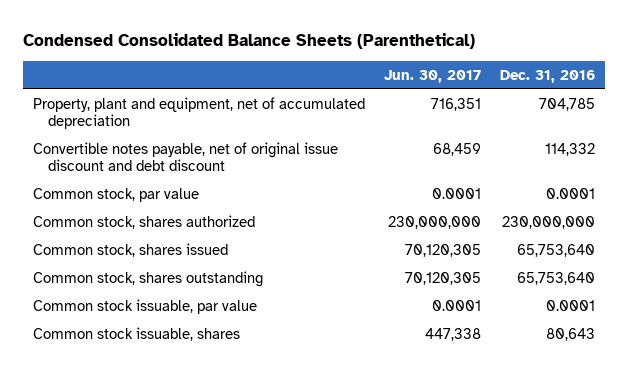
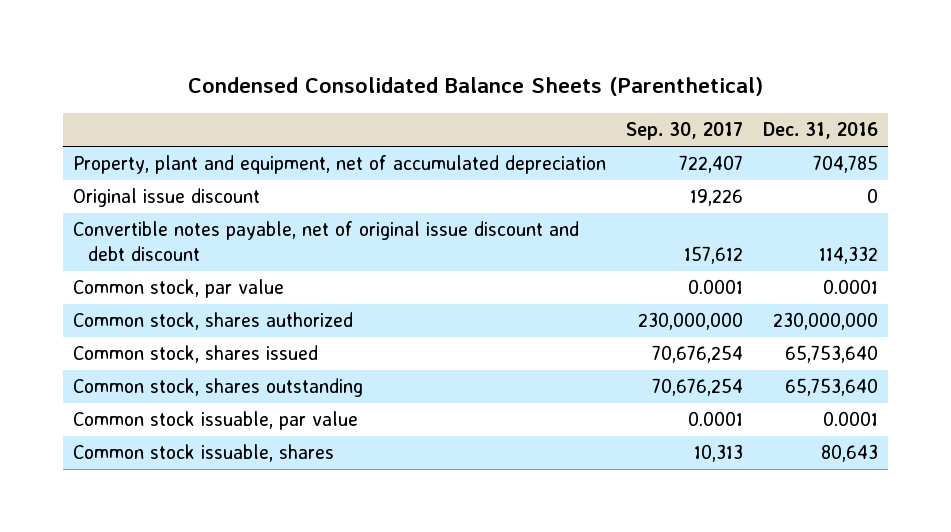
[383,69,481,83] Jun. 30, 2017 -> none
none -> [626,122,744,141] Sep. 30, 2017
none -> [72,188,260,208] Original issue discount

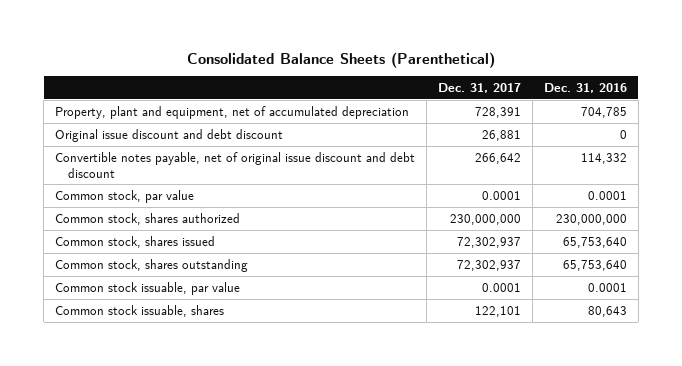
[187,77,763,97] Condensed Consolidated Balance Sheets (Parenthetical) -> [186,51,495,68] Consolidated Balance Sheets (Parenthetical)
[626,122,744,141] Sep. 30, 2017 -> none
none -> [437,83,521,94] Dec. 31, 2017
[72,188,260,208] Original issue discount -> [55,128,284,142] Original issue discount and debt discount

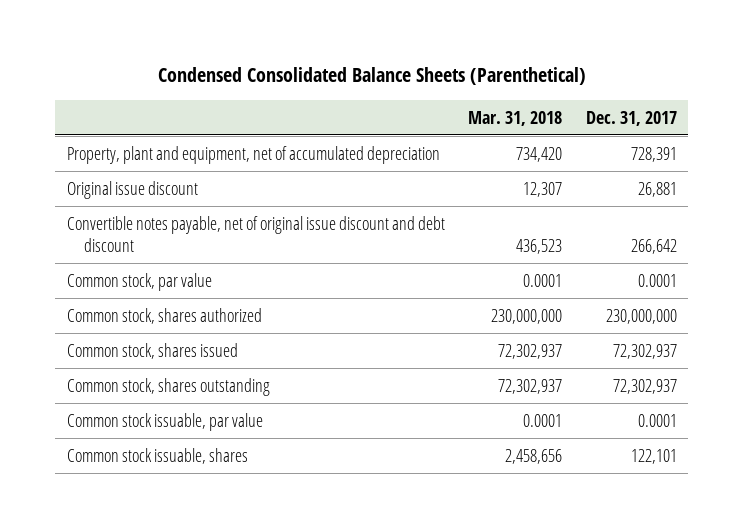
[186,51,495,68] Consolidated Balance Sheets (Parenthetical) -> [157,67,586,86] Condensed Consolidated Balance Sheets (Parenthetical)
[543,83,627,94] Dec. 31, 2016 -> none
none -> [468,110,563,126] Mar. 31, 2018
[55,128,284,142] Original issue discount and debt discount -> [66,180,198,199] Original issue discount

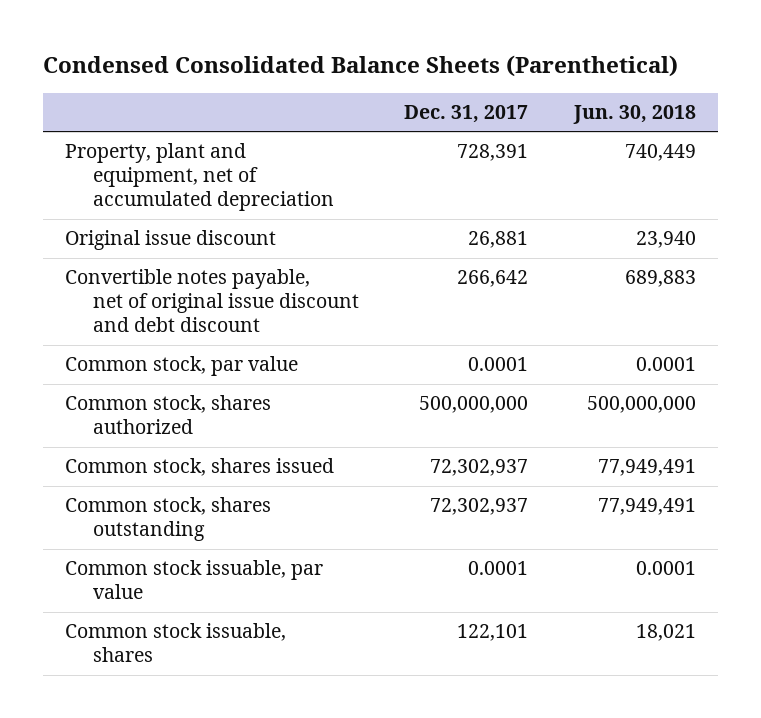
[468,110,563,126] Mar. 31, 2018 -> none
none -> [572,105,696,125] Jun. 30, 2018
[605,308,677,324] 230,000,000 -> [419,396,529,414] 500,000,000

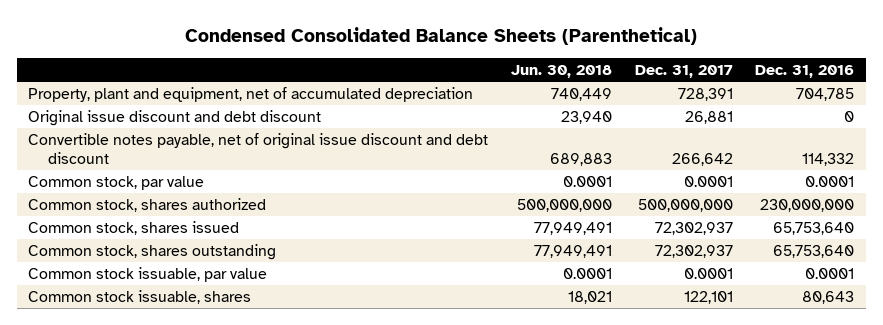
none -> [755,65,855,79] Dec. 31, 2016
[65,230,277,251] Original issue discount -> [28,110,322,127] Original issue discount and debt discount

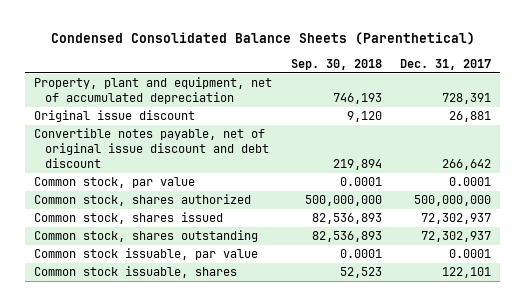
[511,65,613,79] Jun. 30, 2018 -> none
[755,65,855,79] Dec. 31, 2016 -> none
none -> [290,58,382,70] Sep. 30, 2018
[28,110,322,127] Original issue discount and debt discount -> [34,110,196,123] Original issue discount

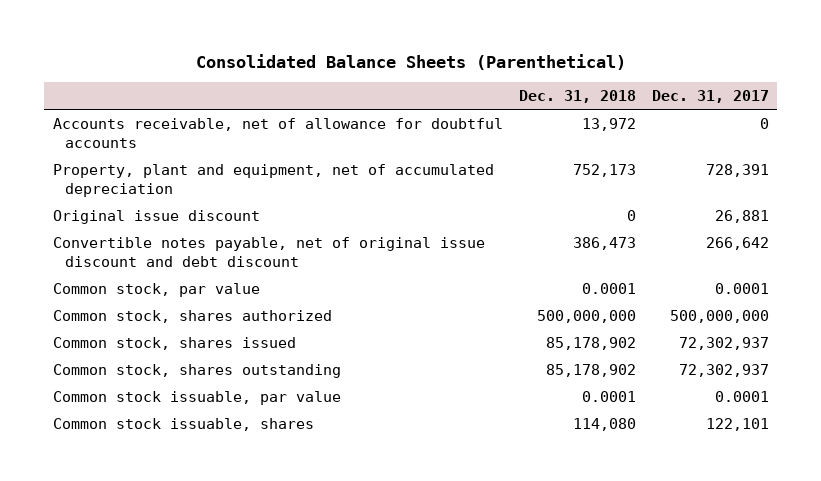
[50,31,475,45] Condensed Consolidated Balance Sheets (Parenthetical) -> [195,53,626,70] Consolidated Balance Sheets (Parenthetical)
[290,58,382,70] Sep. 30, 2018 -> none
none -> [518,90,636,104] Dec. 31, 2018
none -> [52,117,503,149] Accounts receivable, net of allowance for doubtful accounts

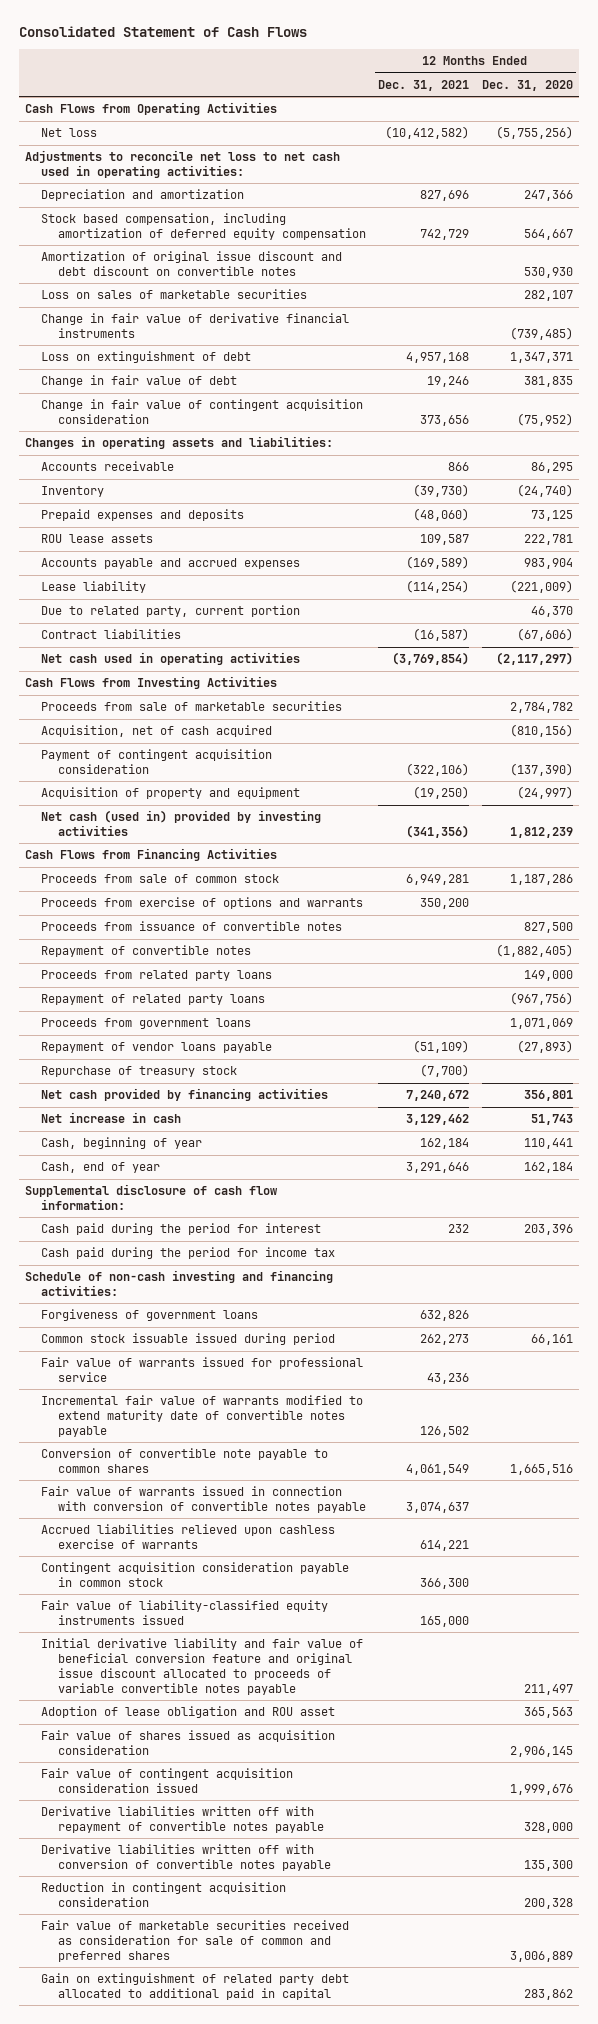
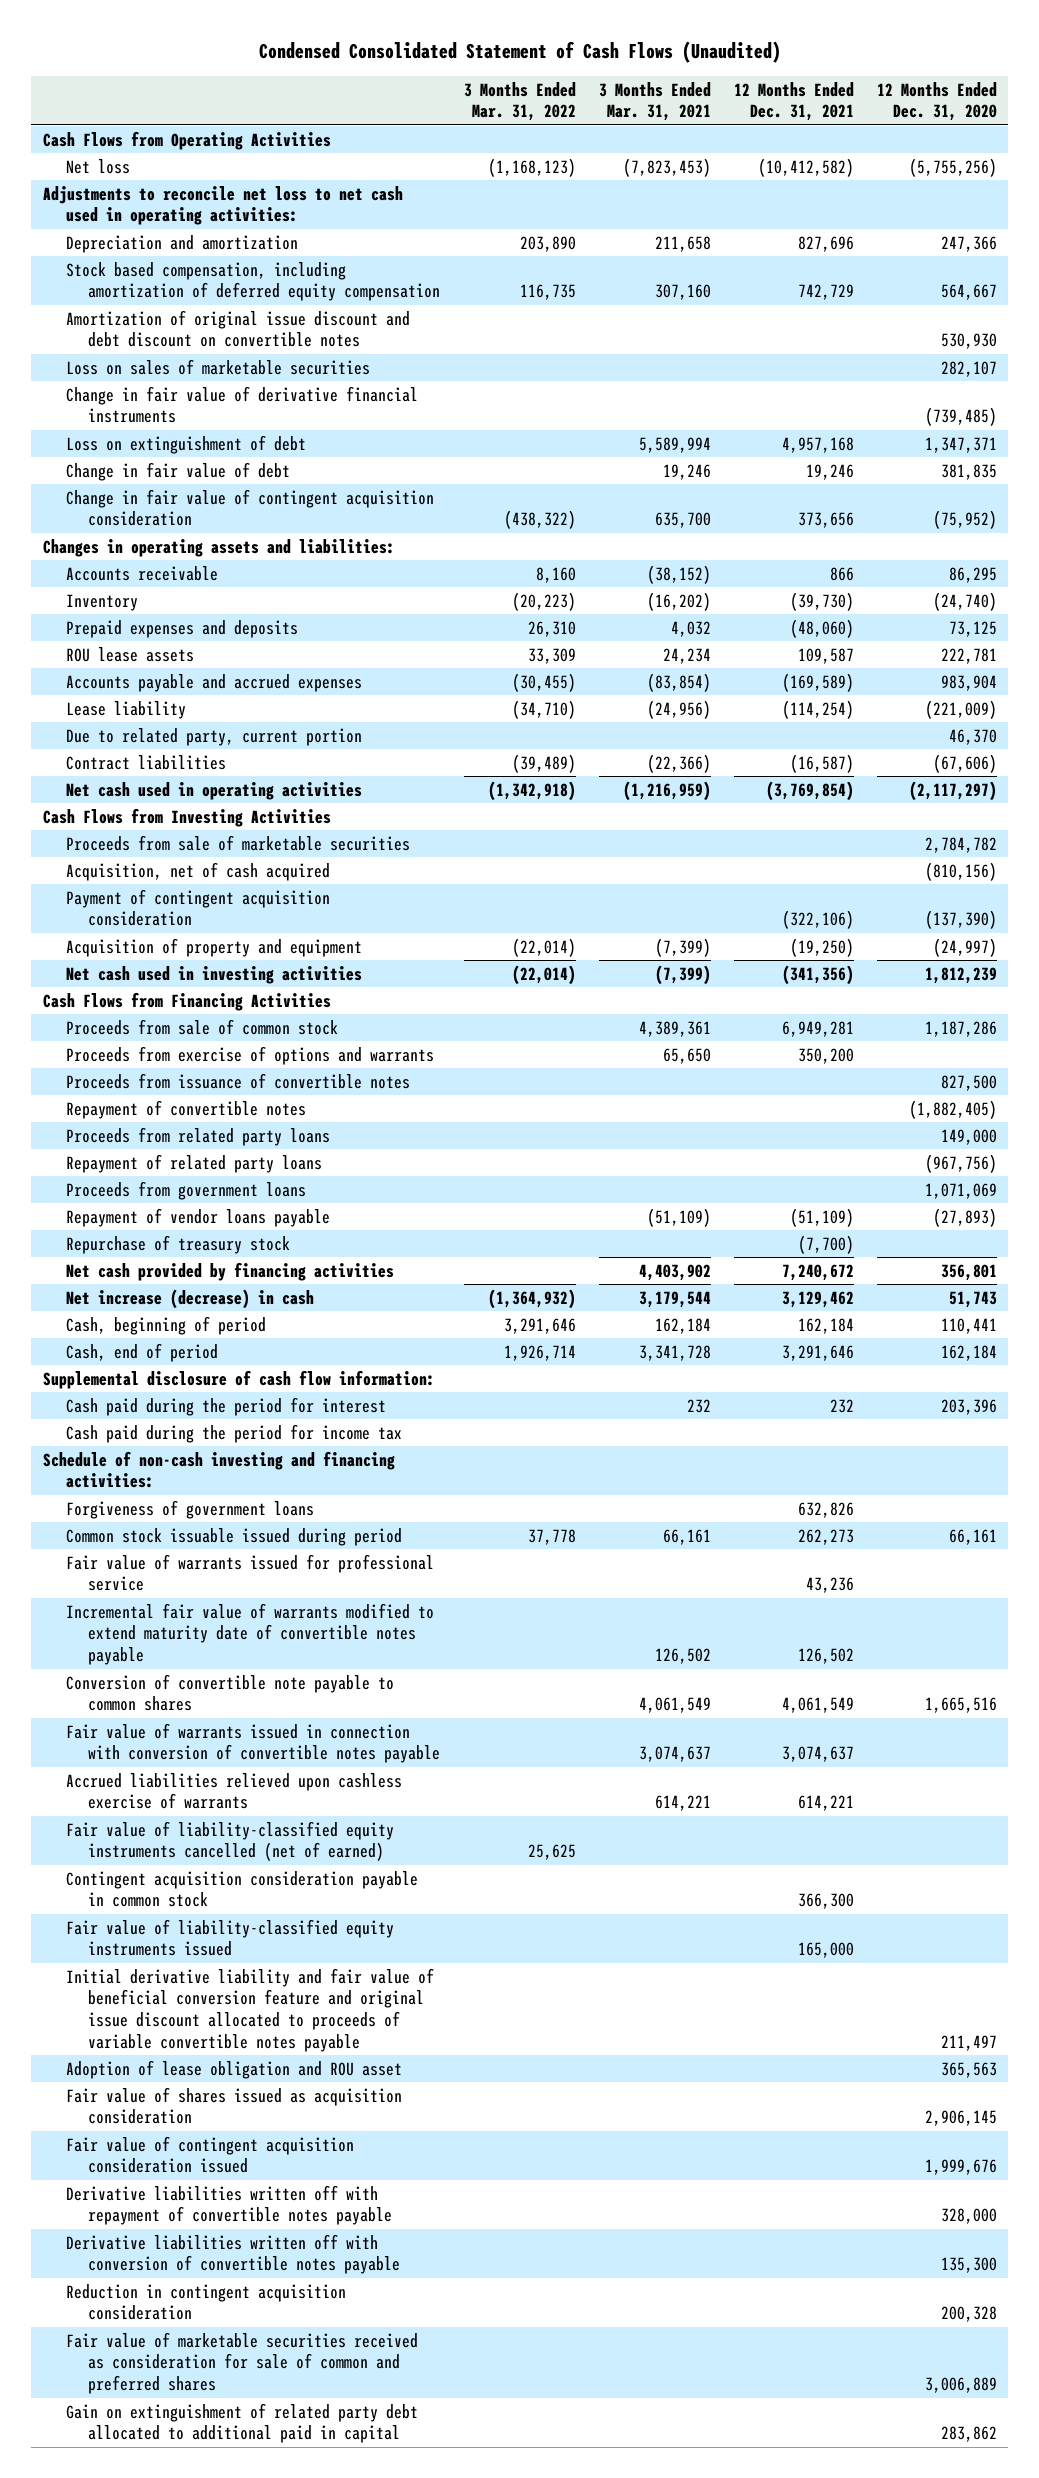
[18,26,307,38] Consolidated Statement of Cash Flows -> [258,41,781,64] Condensed Consolidated Statement of Cash Flows (Unaudited)
none -> [463,81,576,122] 3 Months Ended Mar. 31, 2022
none -> [598,81,711,122] 3 Months Ended Mar. 31, 2021
[41,810,322,836] Net cash (used in) provided by investing activities -> [65,965,362,984] Net cash used in investing activities
[41,1112,182,1124] Net increase in cash -> [65,1288,314,1309] Net increase (decrease) in cash
[41,1137,203,1150] Cash, beginning of year -> [65,1315,266,1335] Cash, beginning of period
[41,1162,161,1174] Cash, end of year -> [65,1342,218,1362] Cash, end of period
none -> [65,1820,394,1862] Fair value of liability-classified equity instruments cancelled (net of earned)

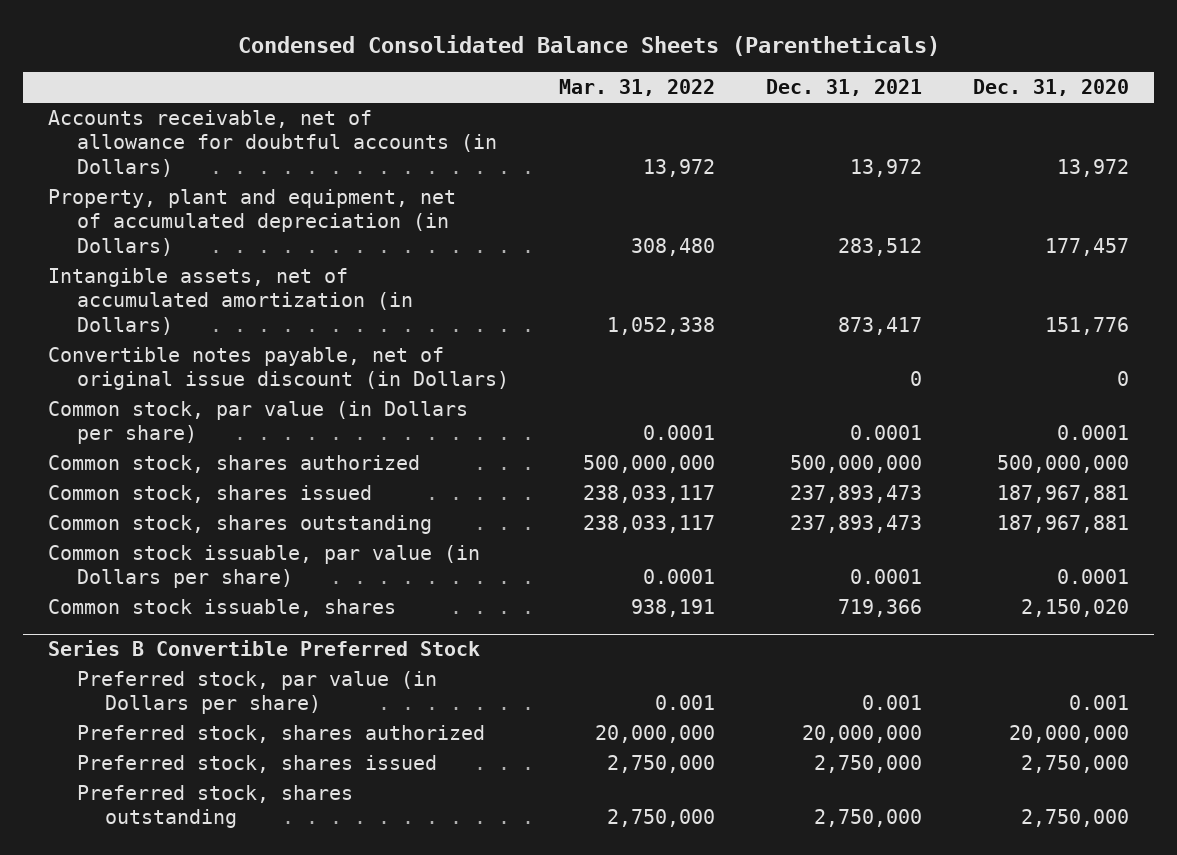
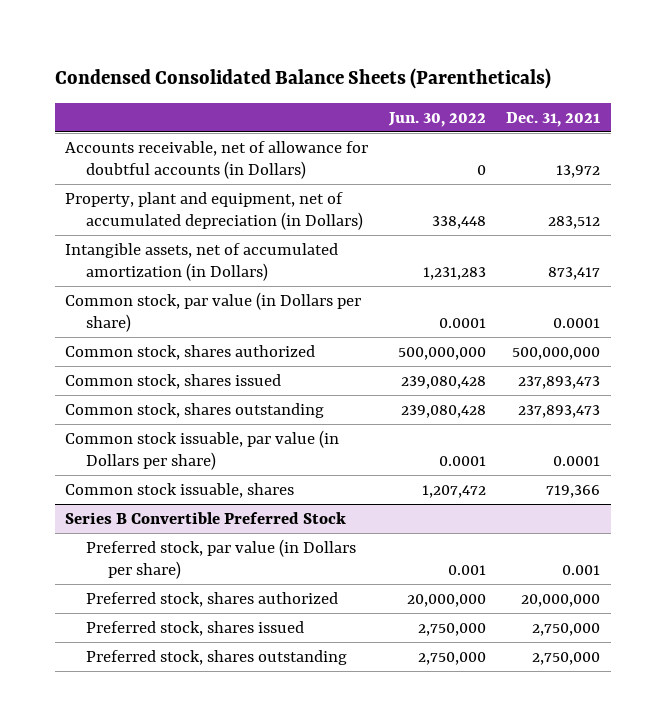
[559,79,716,97] Mar. 31, 2022 -> none
[972,79,1129,97] Dec. 31, 2020 -> none
none -> [387,111,486,127] Jun. 30, 2022
[48,346,509,391] Convertible notes payable, net of original issue discount (in Dollars) -> none

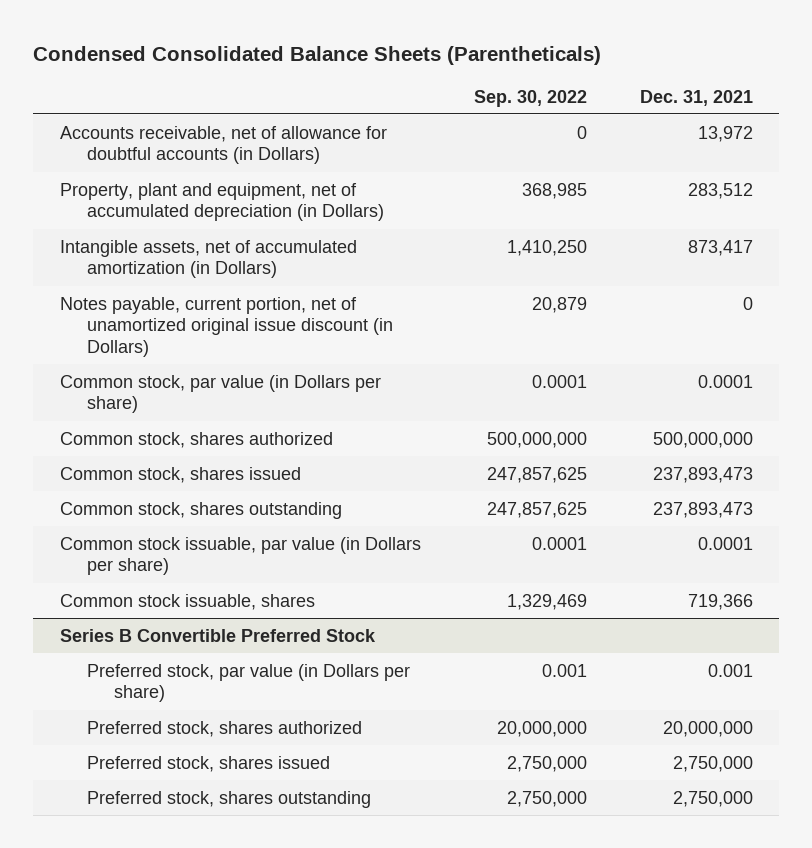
[387,111,486,127] Jun. 30, 2022 -> none
none -> [473,89,587,107] Sep. 30, 2022
none -> [59,296,393,358] Notes payable, current portion, net of unamortized original issue discount (in Dollars)

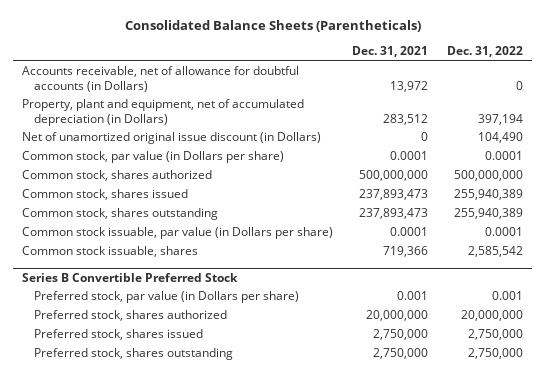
[33,46,602,66] Condensed Consolidated Balance Sheets (Parentheticals) -> [124,20,421,33] Consolidated Balance Sheets (Parentheticals)
[473,89,587,107] Sep. 30, 2022 -> none
none -> [446,46,523,58] Dec. 31, 2022
[59,239,357,279] Intangible assets, net of accumulated amortization (in Dollars) -> none
[59,296,393,358] Notes payable, current portion, net of unamortized original issue discount (in Dollars) -> [22,132,322,145] Net of unamortized original issue discount (in Dollars)

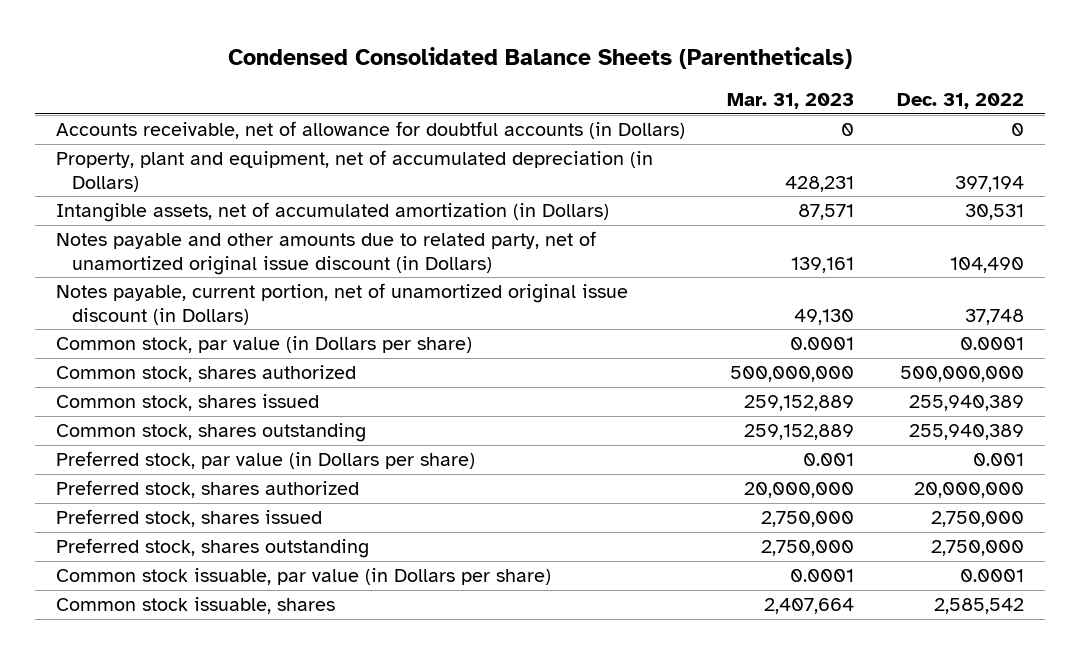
[124,20,421,33] Consolidated Balance Sheets (Parentheticals) -> [227,47,852,70] Condensed Consolidated Balance Sheets (Parentheticals)
[352,46,429,58] Dec. 31, 2021 -> none
none -> [727,92,855,109] Mar. 31, 2023
none -> [56,201,610,222] Intangible assets, net of accumulated amortization (in Dollars)
[22,132,322,145] Net of unamortized original issue discount (in Dollars) -> [56,230,597,275] Notes payable and other amounts due to related party, net of unamortized original issue discount (in Dollars)
none -> [56,282,629,325] Notes payable, current portion, net of unamortized original issue discount (in Dollars)
[22,272,239,282] Series B Convertible Preferred Stock -> none
[22,227,334,240] Common stock issuable, par value (in Dollars per share) -> [56,567,552,585] Common stock issuable, par value (in Dollars per share)
[22,246,199,258] Common stock issuable, shares -> [56,596,336,614] Common stock issuable, shares

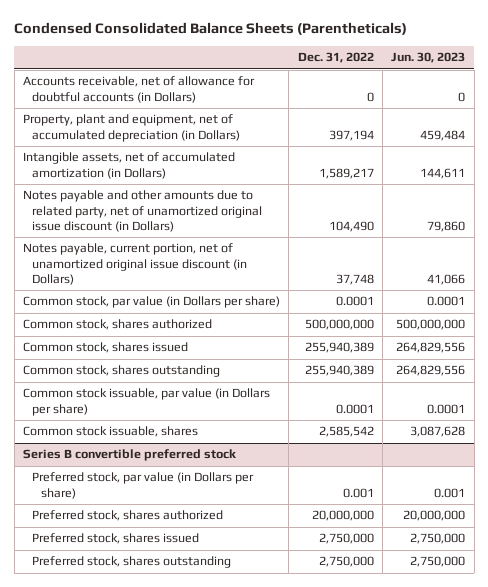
[727,92,855,109] Mar. 31, 2023 -> none
none -> [391,52,466,64] Jun. 30, 2023
[964,203,1024,220] 30,531 -> [318,167,374,179] 1,589,217
[56,567,552,585] Common stock issuable, par value (in Dollars per share) -> [22,388,270,416] Common stock issuable, par value (in Dollars per share)
[56,596,336,614] Common stock issuable, shares -> [22,426,198,438] Common stock issuable, shares
none -> [22,449,236,462] Series B convertible preferred stock

